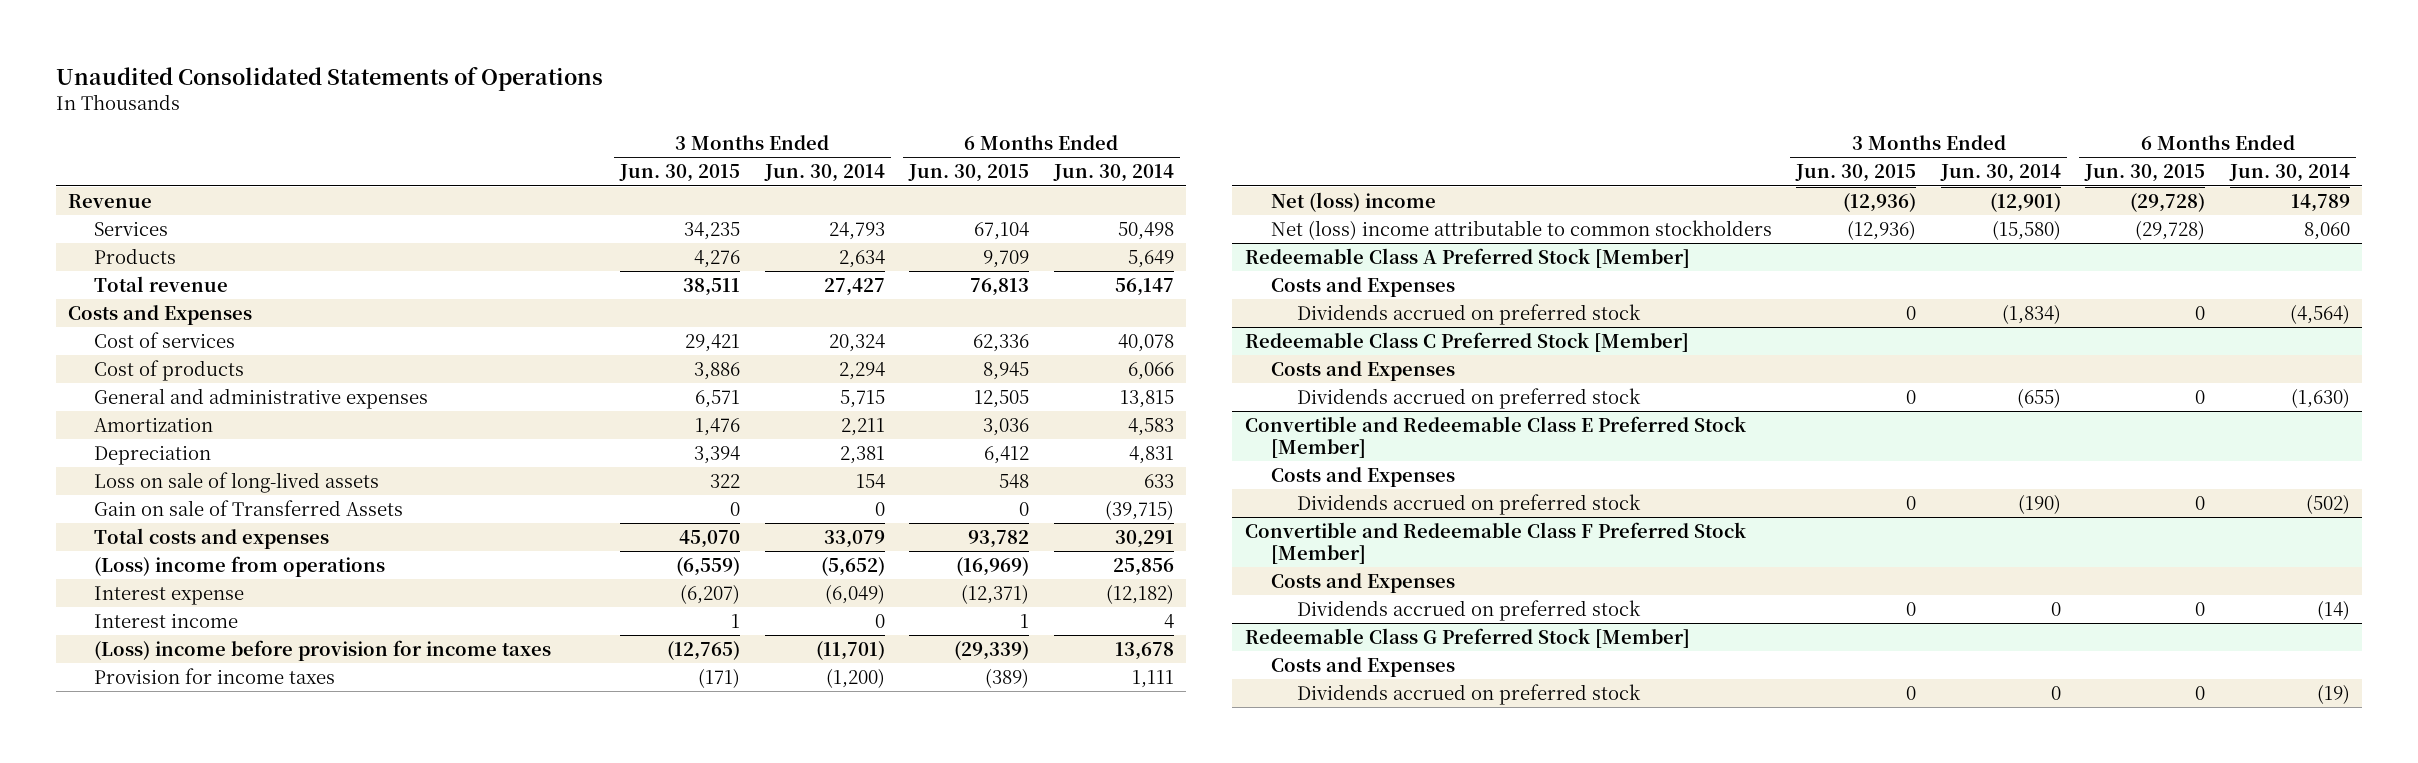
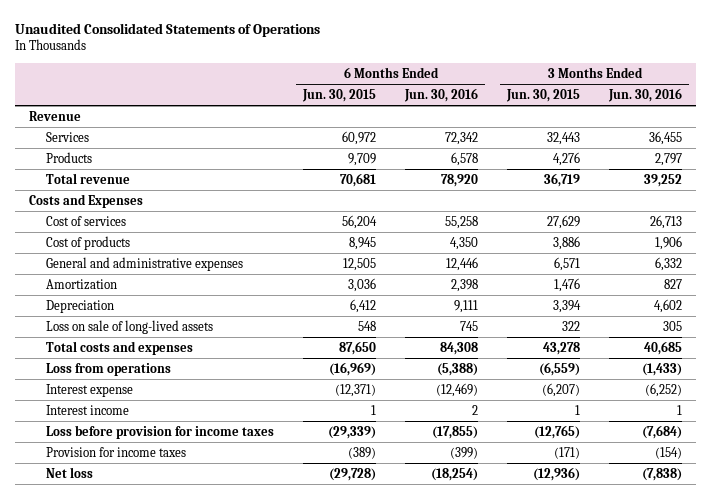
[763,164,885,183] Jun. 30, 2014 -> none
[1052,164,1174,183] Jun. 30, 2014 -> none
none -> [404,87,479,102] Jun. 30, 2016
none -> [607,87,682,102] Jun. 30, 2016
[683,221,740,240] 34,235 -> [547,131,581,145] 32,443
[974,221,1030,240] 67,104 -> [342,130,377,145] 60,972
[682,277,740,296] 38,511 -> [544,172,581,187] 36,719
[970,277,1030,296] 76,813 -> [340,172,377,187] 70,681
[684,333,740,352] 29,421 -> [547,214,581,229] 27,629
[973,333,1030,352] 62,336 -> [342,214,378,229] 56,204
[94,499,404,516] Gain on sale of Transferred Assets -> none
[678,529,740,548] 45,070 -> [543,341,581,355] 43,278
[968,529,1030,548] 93,782 -> [339,340,377,355] 87,650
[94,555,386,577] (Loss) income from operations -> [46,362,172,376] Loss from operations
[94,639,552,661] (Loss) income before provision for income taxes -> [46,424,275,439] Loss before provision for income taxes
[1270,219,1772,240] Net (loss) income attributable to common stockholders -> none
[1244,247,1690,268] Redeemable Class A Preferred Stock [Member] -> none
[1270,276,1455,297] Costs and Expenses -> none
[1296,303,1641,325] Dividends accrued on preferred stock -> none
[1244,331,1689,352] Redeemable Class C Preferred Stock [Member] -> none
[1270,360,1455,381] Costs and Expenses -> none
[1296,387,1641,409] Dividends accrued on preferred stock -> none
[1244,415,1746,458] Convertible and Redeemable Class E Preferred Stock [Member] -> none
[1270,466,1455,487] Costs and Expenses -> none
[1296,493,1641,515] Dividends accrued on preferred stock -> none
[1244,521,1746,564] Convertible and Redeemable Class F Preferred Stock [Member] -> none
[1270,572,1455,593] Costs and Expenses -> none
[1296,599,1641,621] Dividends accrued on preferred stock -> none
[1244,627,1690,648] Redeemable Class G Preferred Stock [Member] -> none
[1270,656,1455,677] Costs and Expenses -> none
[1296,683,1641,705] Dividends accrued on preferred stock -> none
[1270,191,1436,212] Net (loss) income -> [46,466,94,478] Net loss

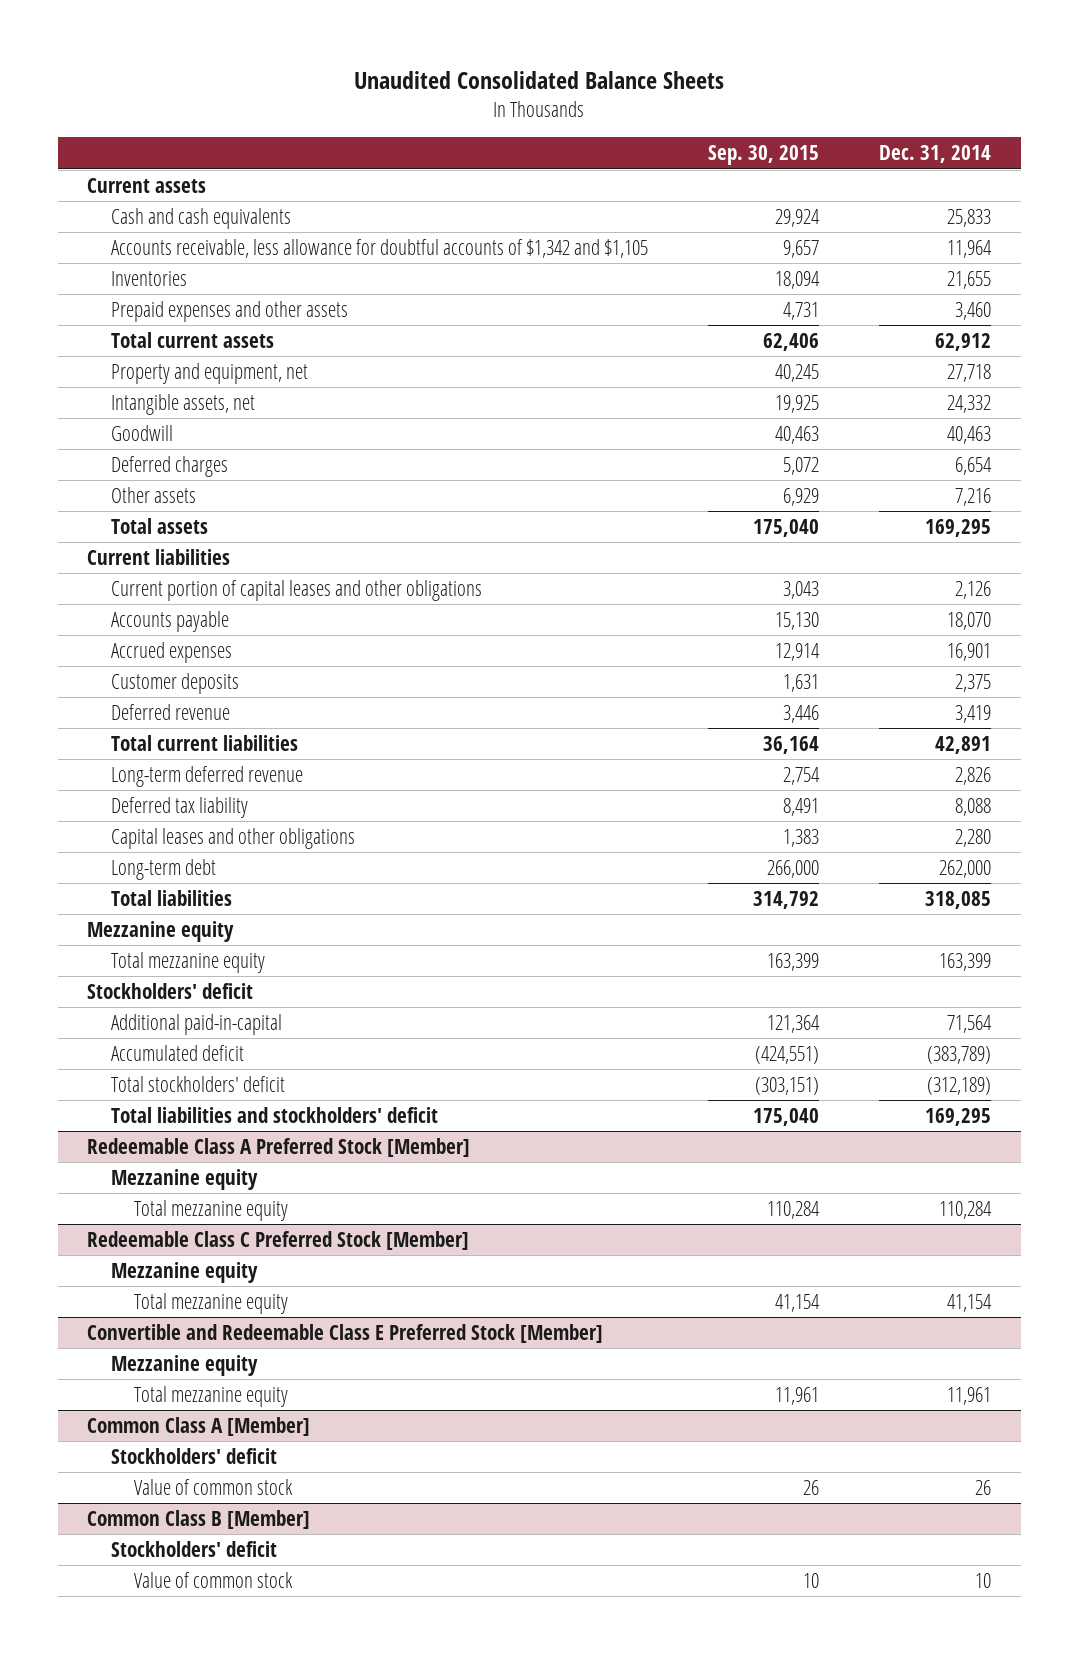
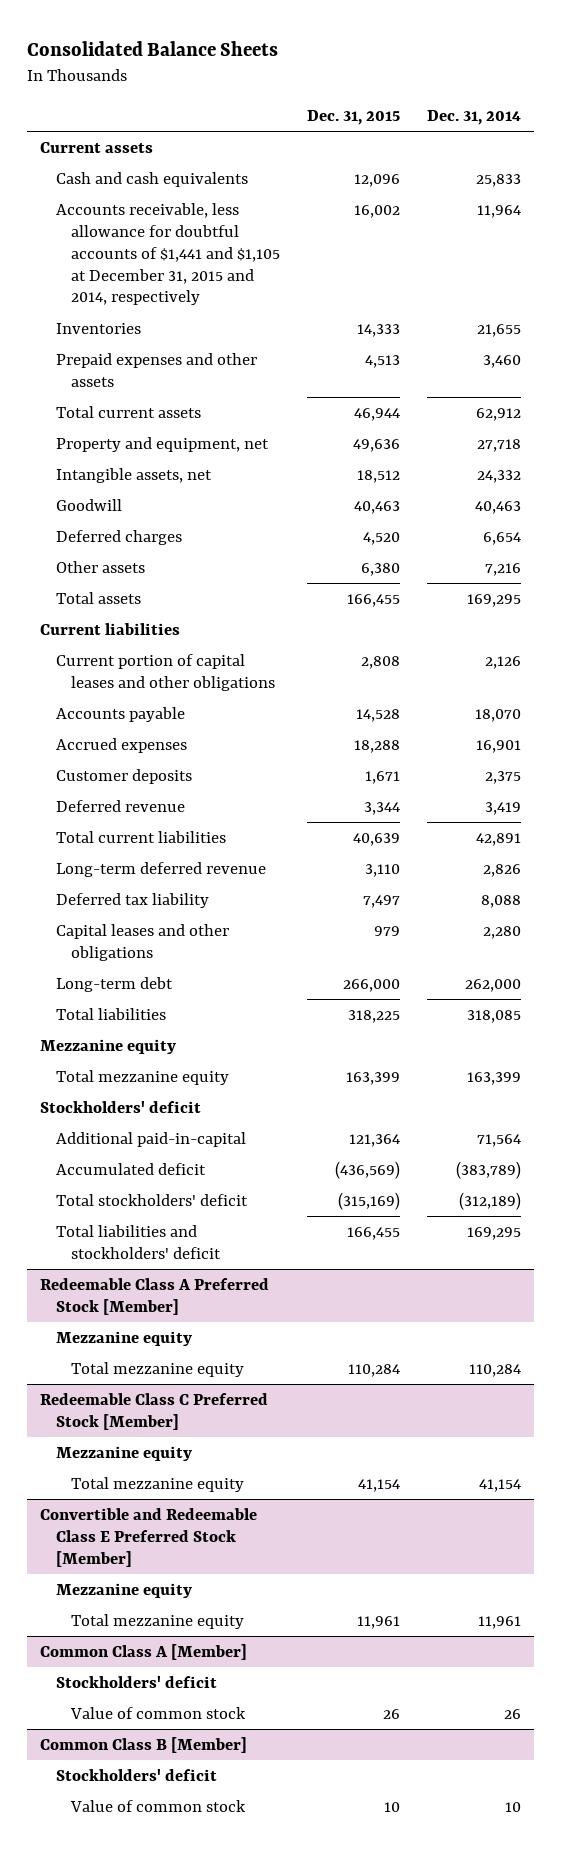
[354,71,725,90] Unaudited Consolidated Balance Sheets -> [26,41,278,57] Consolidated Balance Sheets
[707,145,819,166] Sep. 30, 2015 -> none
none -> [306,110,400,126] Dec. 31, 2015
[110,238,648,258] Accounts receivable, less allowance for doubtful accounts of $1,342 and $1,105 -> [55,202,280,306] Accounts receivable, less allowance for doubtful accounts of $1,441 and $1,105 at December 31, 2015 and 2014, respectively

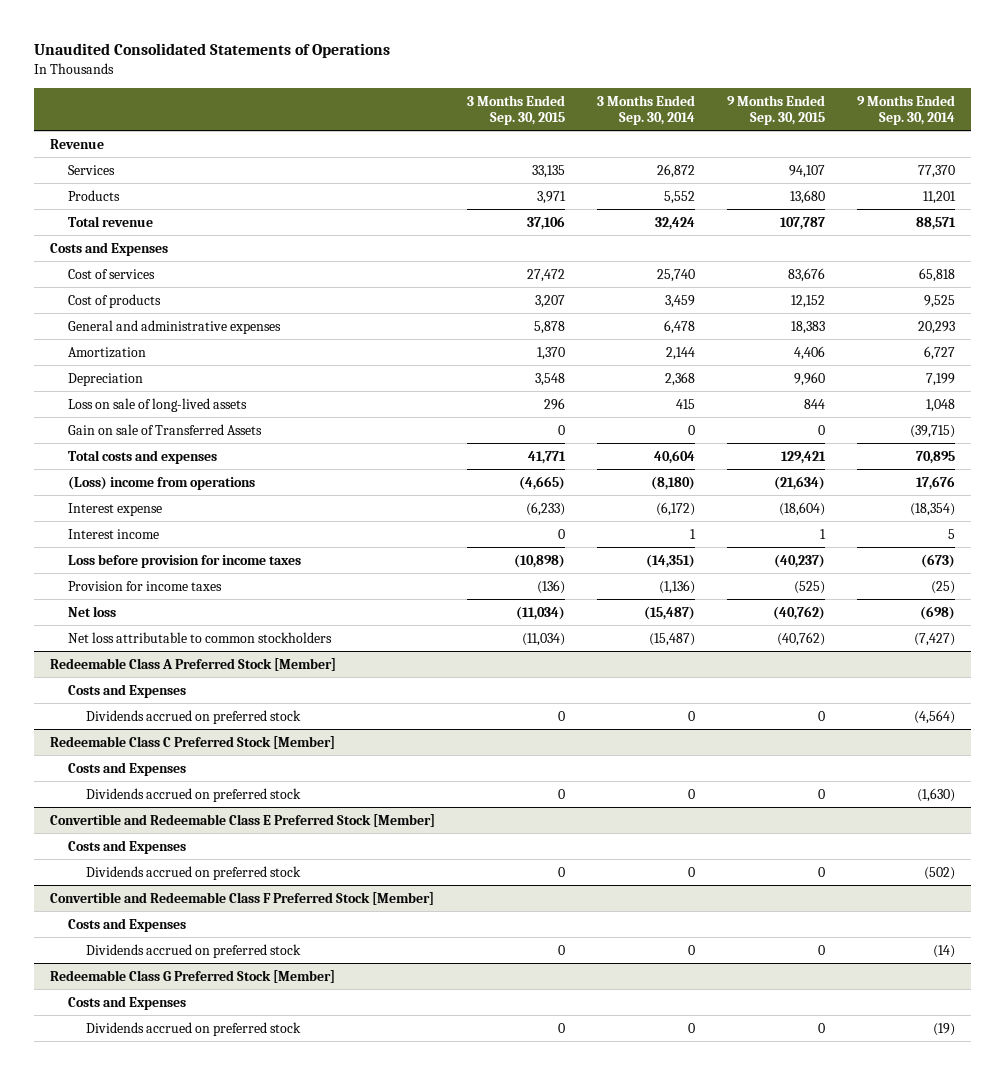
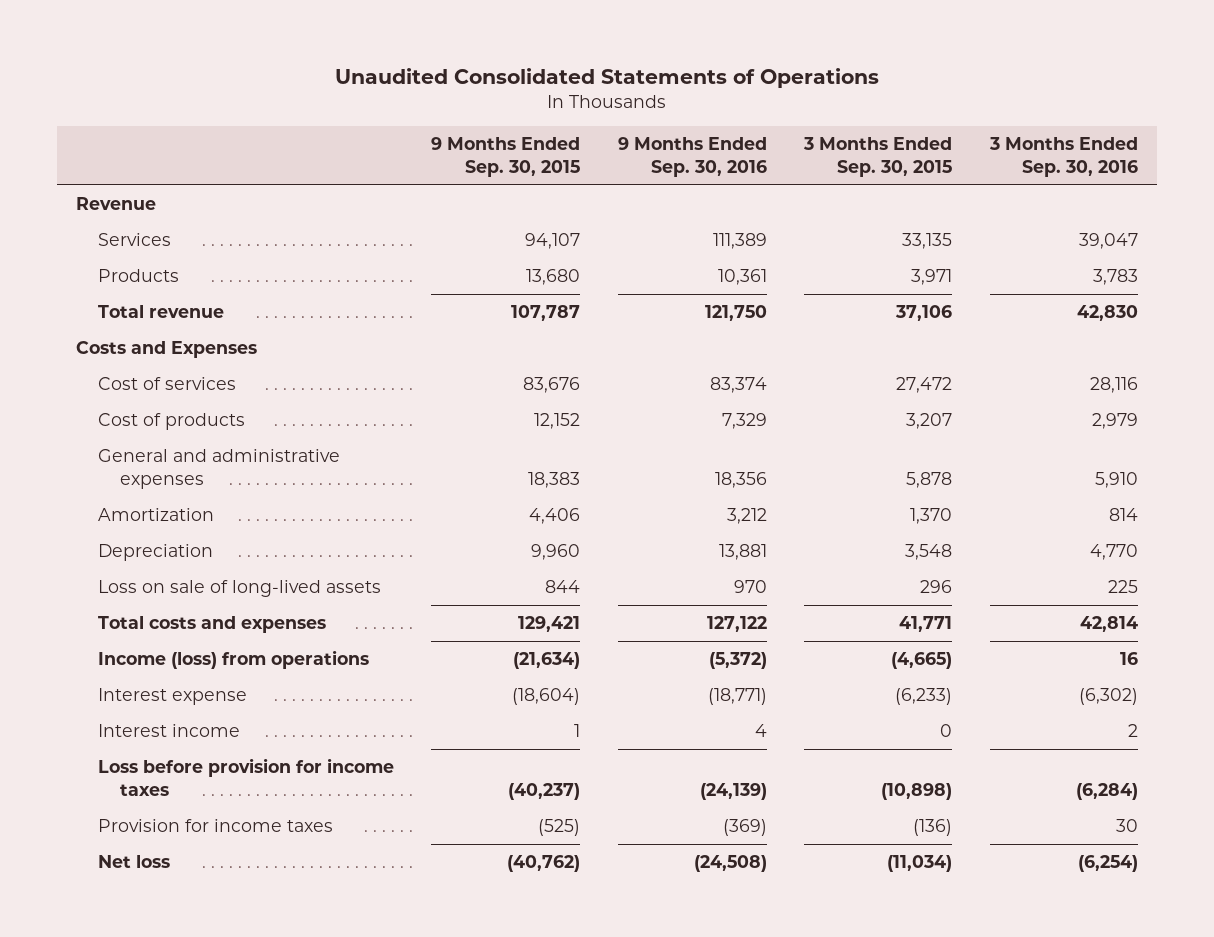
[596,94,695,125] 3 Months Ended Sep. 30, 2014 -> none
[856,94,955,125] 9 Months Ended Sep. 30, 2014 -> none
none -> [617,137,767,177] 9 Months Ended Sep. 30, 2016
none -> [988,137,1138,177] 3 Months Ended Sep. 30, 2016
[67,423,262,435] Gain on sale of Transferred Assets -> none
[67,475,255,490] (Loss) income from operations -> [97,650,369,670] Income (loss) from operations
[67,631,332,643] Net loss attributable to common stockholders -> none
[49,657,336,671] Redeemable Class A Preferred Stock [Member] -> none
[67,683,186,698] Costs and Expenses -> none
[86,709,302,724] Dividends accrued on preferred stock -> none
[49,735,335,749] Redeemable Class C Preferred Stock [Member] -> none
[67,761,186,776] Costs and Expenses -> none
[86,787,302,802] Dividends accrued on preferred stock -> none
[49,813,435,827] Convertible and Redeemable Class E Preferred Stock [Member] -> none
[67,839,186,854] Costs and Expenses -> none
[86,865,302,880] Dividends accrued on preferred stock -> none
[49,891,434,905] Convertible and Redeemable Class F Preferred Stock [Member] -> none
[67,917,186,932] Costs and Expenses -> none
[86,943,302,958] Dividends accrued on preferred stock -> none
[49,969,335,983] Redeemable Class G Preferred Stock [Member] -> none
[67,995,186,1010] Costs and Expenses -> none
[86,1021,302,1036] Dividends accrued on preferred stock -> none

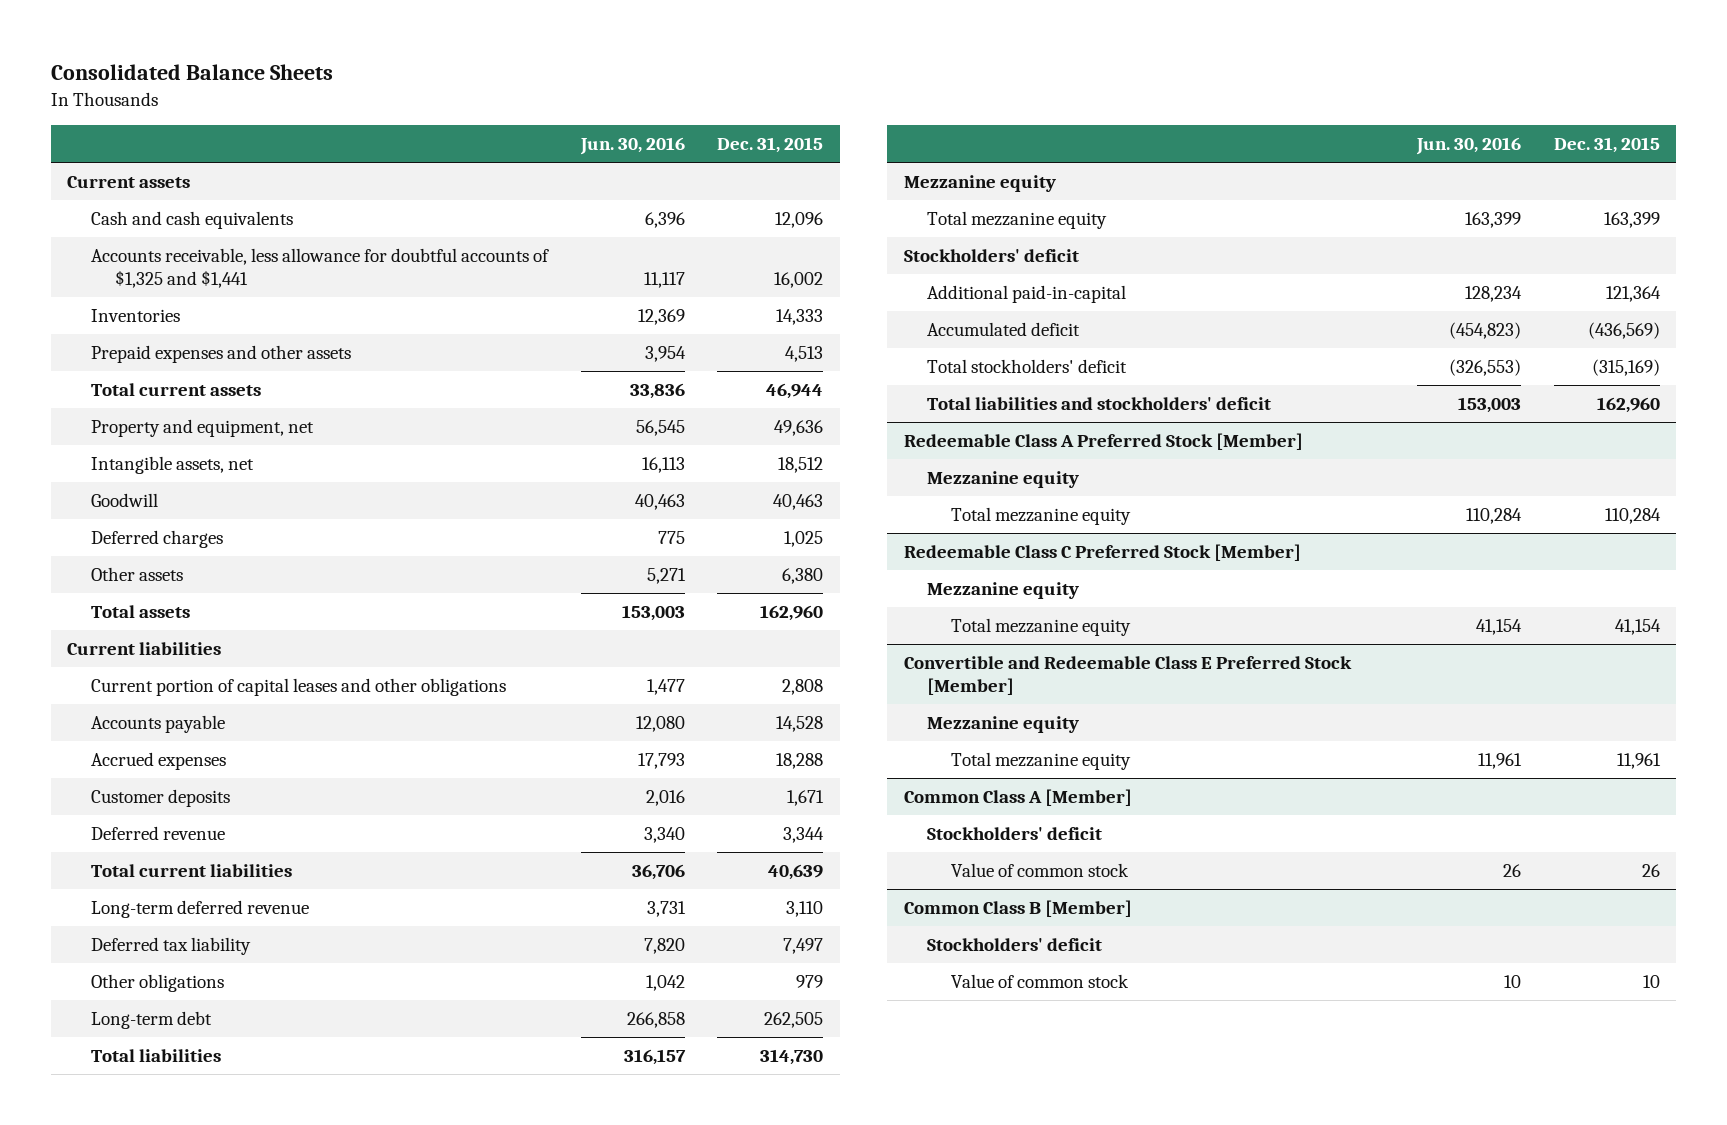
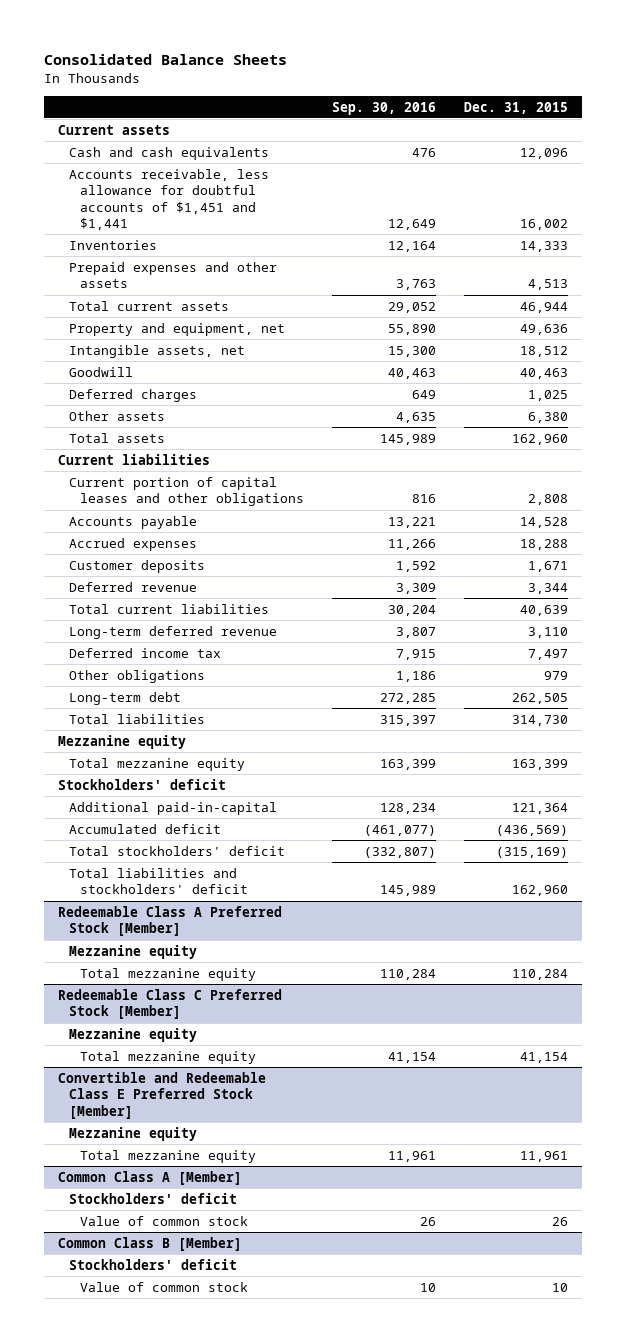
[579,136,685,155] Jun. 30, 2016 -> none
none -> [331,101,436,115] Sep. 30, 2016
[90,248,549,288] Accounts receivable, less allowance for doubtful accounts of $1,325 and $1,441 -> [69,168,270,230] Accounts receivable, less allowance for doubtful accounts of $1,451 and $1,441
[90,937,251,956] Deferred tax liability -> [69,647,222,658] Deferred income tax

